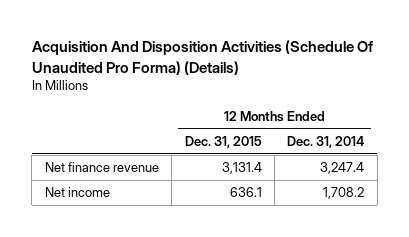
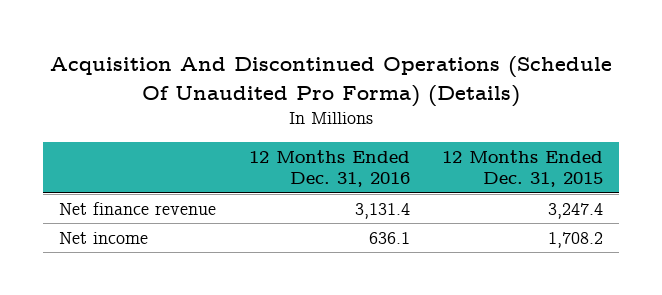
[31,40,373,75] Acquisition And Disposition Activities (Schedule Of Unaudited Pro Forma) (Details) -> [50,56,613,107] Acquisition And Discontinued Operations (Schedule Of Unaudited Pro Forma) (Details)
[287,136,365,149] Dec. 31, 2014 -> none
none -> [248,149,410,188] 12 Months Ended Dec. 31, 2016
[221,162,262,175] 3,131.4 -> [547,202,603,219] 3,247.4
[229,187,262,198] 636.1 -> [547,231,603,248] 1,708.2

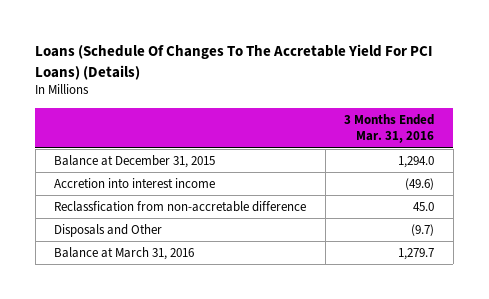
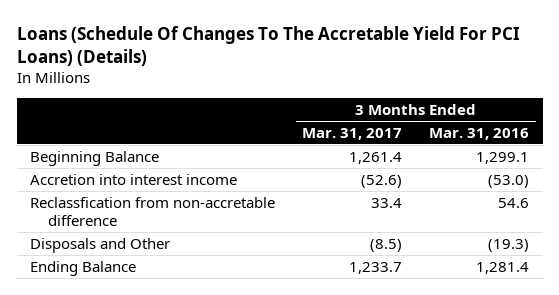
none -> [302,127,403,140] Mar. 31, 2017
[54,154,216,168] Balance at December 31, 2015 -> none
[54,246,195,260] Balance at March 31, 2016 -> none
none -> [30,150,160,166] Beginning Balance
[405,177,435,190] (49.6) -> [488,174,530,188] (53.0)
[413,201,435,211] 45.0 -> [498,197,530,208] 54.6
[411,223,435,236] (9.7) -> [488,238,530,252] (19.3)
none -> [30,260,137,276] Ending Balance

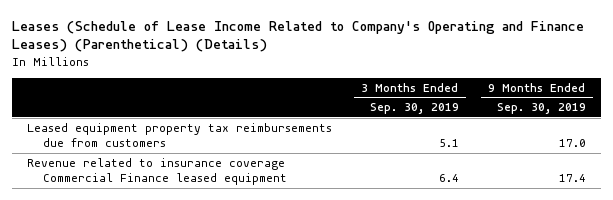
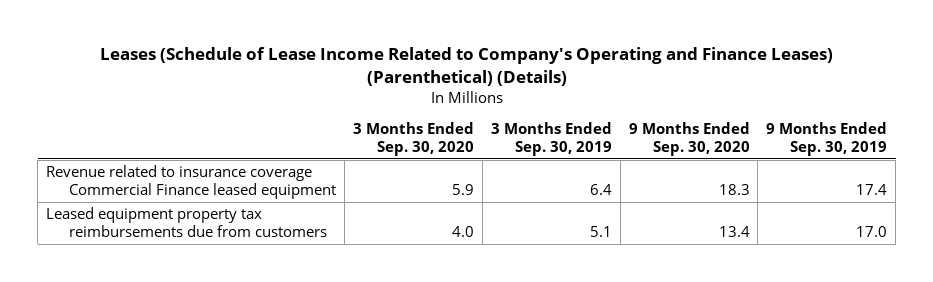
none -> [353,122,475,157] 3 Months Ended Sep. 30, 2020
none -> [628,122,750,157] 9 Months Ended Sep. 30, 2020
[26,122,332,148] Leased equipment property tax reimbursements due from customers -> [46,207,328,238] Leased equipment property tax reimbursements due from customers

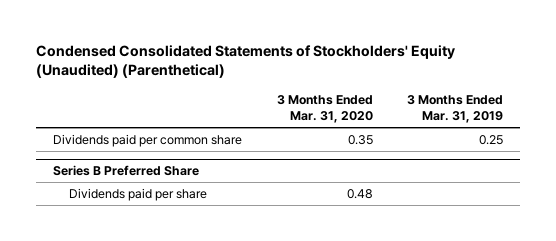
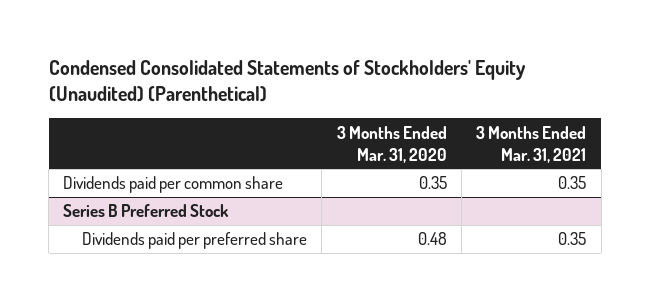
[406,95,503,124] 3 Months Ended Mar. 31, 2019 -> none
none -> [476,125,587,163] 3 Months Ended Mar. 31, 2021
[53,165,200,177] Series B Preferred Share -> [63,204,230,218] Series B Preferred Stock
[68,188,207,202] Dividends paid per share -> [81,232,307,250] Dividends paid per preferred share

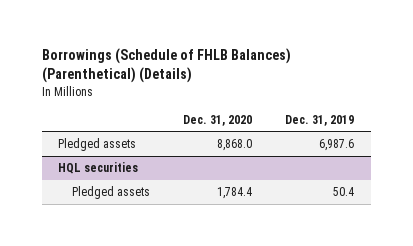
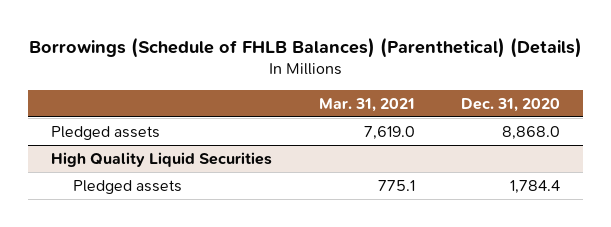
[285,114,355,126] Dec. 31, 2019 -> none
none -> [318,97,415,112] Mar. 31, 2021
[58,162,139,175] HQL securities -> [51,151,273,167] High Quality Liquid Securities

